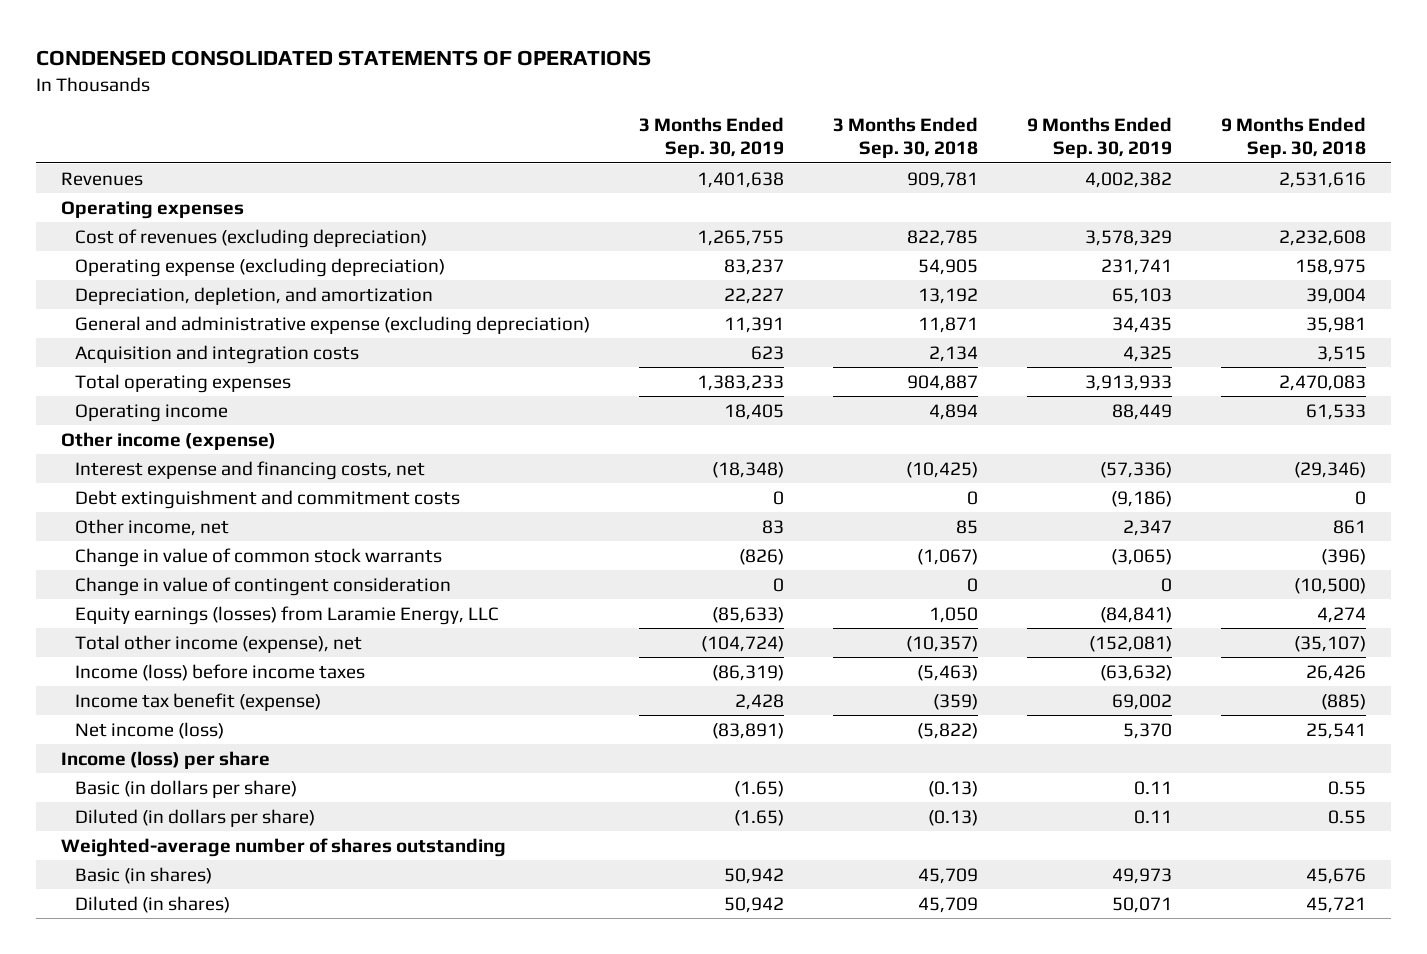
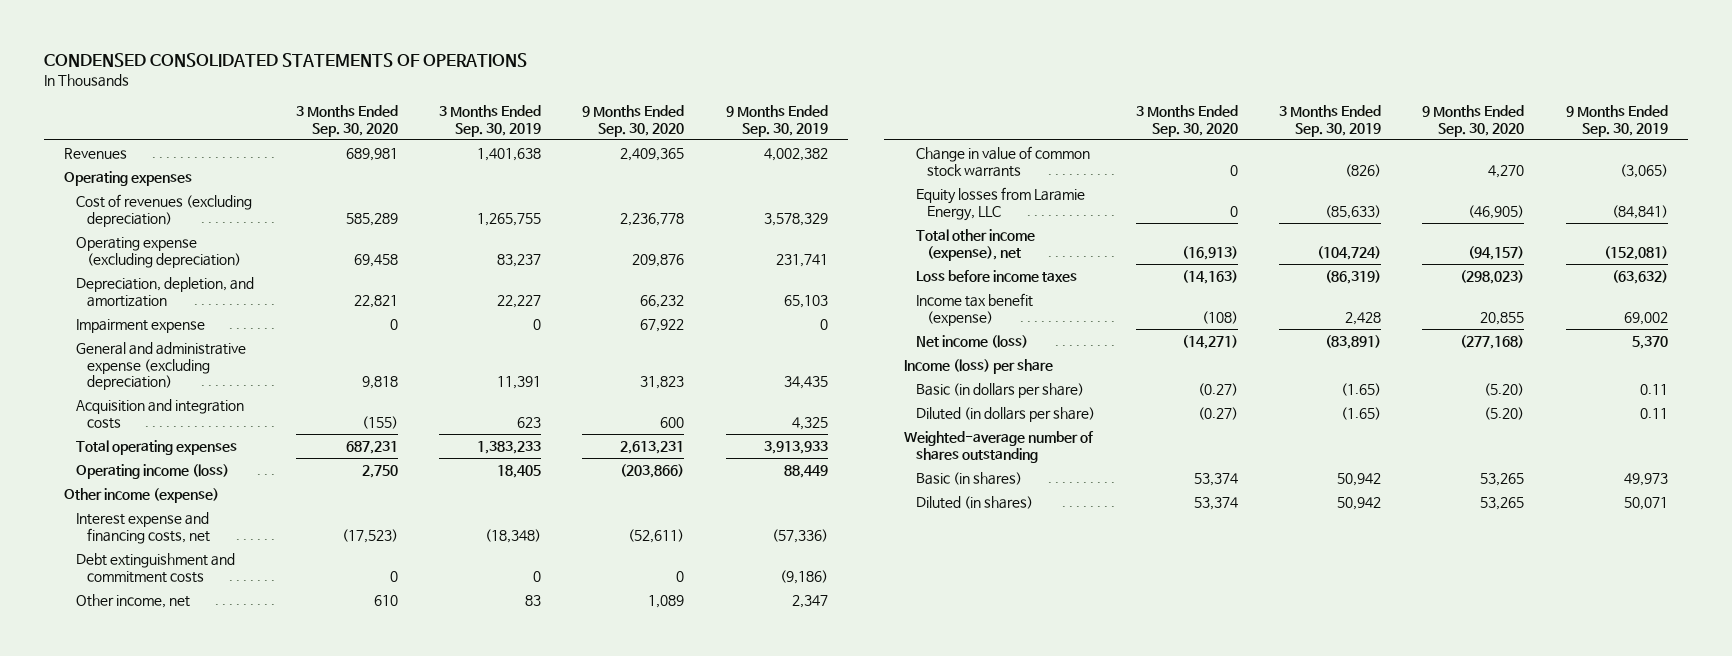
[833,116,979,159] 3 Months Ended Sep. 30, 2018 -> none
[1221,116,1367,159] 9 Months Ended Sep. 30, 2018 -> none
none -> [296,105,399,137] 3 Months Ended Sep. 30, 2020
none -> [582,105,685,137] 9 Months Ended Sep. 30, 2020
none -> [75,319,205,334] Impairment expense
[75,403,229,422] Operating income -> [75,464,229,480] Operating income (loss)
[75,576,452,596] Change in value of contingent consideration -> none
[75,605,500,625] Equity earnings (losses) from Laramie Energy, LLC -> [915,187,1085,221] Equity losses from Laramie Energy, LLC
[75,663,366,681] Income (loss) before income taxes -> [915,270,1077,283] Loss before income taxes

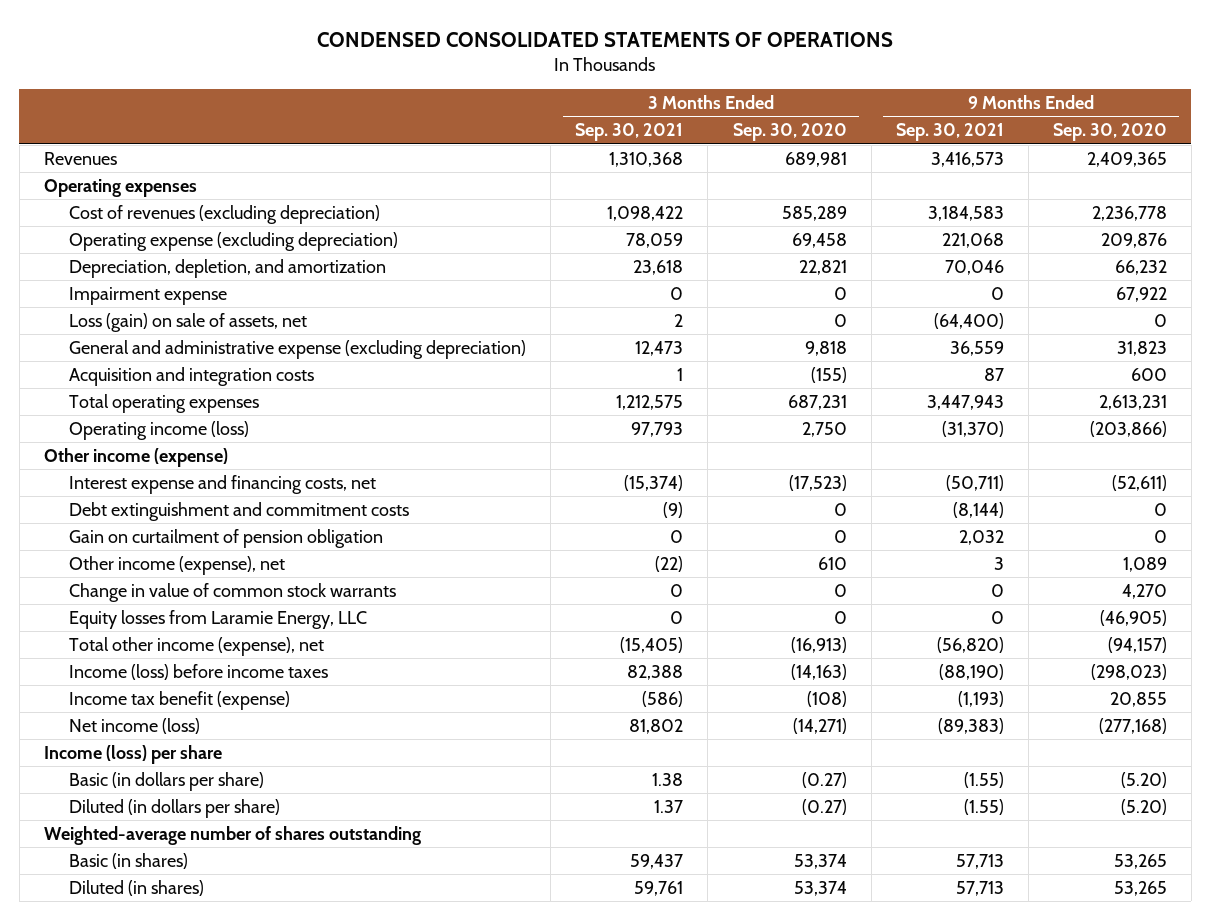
[439,105,542,137] 3 Months Ended Sep. 30, 2019 -> none
[725,105,828,137] 9 Months Ended Sep. 30, 2019 -> none
none -> [575,123,684,142] Sep. 30, 2021
none -> [895,123,1004,142] Sep. 30, 2021
none -> [69,312,308,332] Loss (gain) on sale of assets, net
none -> [69,528,384,548] Gain on curtailment of pension obligation
[75,594,190,609] Other income, net -> [69,555,286,575] Other income (expense), net
[915,270,1077,283] Loss before income taxes -> [69,663,329,680] Income (loss) before income taxes

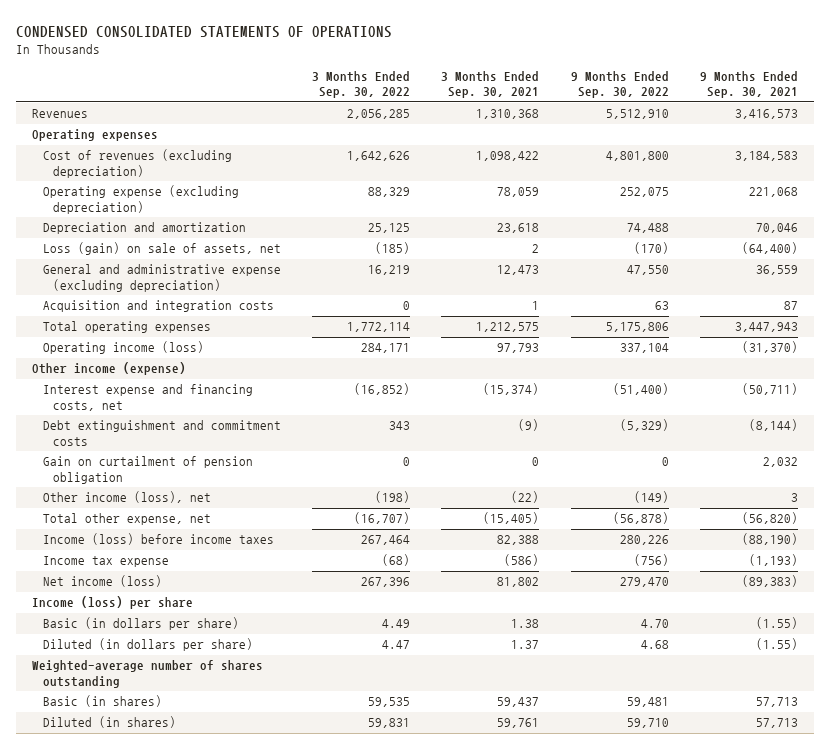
[732,123,847,142] Sep. 30, 2020 -> none
[1052,123,1167,142] Sep. 30, 2020 -> none
none -> [311,70,410,99] 3 Months Ended Sep. 30, 2022
none -> [570,70,669,99] 9 Months Ended Sep. 30, 2022
[69,286,228,305] Impairment expense -> none
[69,258,387,278] Depreciation, depletion, and amortization -> [42,222,246,235] Depreciation and amortization
[69,582,397,602] Change in value of common stock warrants -> none
[69,609,368,629] Equity losses from Laramie Energy, LLC -> none
[69,555,286,575] Other income (expense), net -> [42,491,211,504] Other income (loss), net
[69,636,325,656] Total other income (expense), net -> [42,513,211,526] Total other expense, net
[69,690,291,710] Income tax benefit (expense) -> [42,556,169,568] Income tax expense

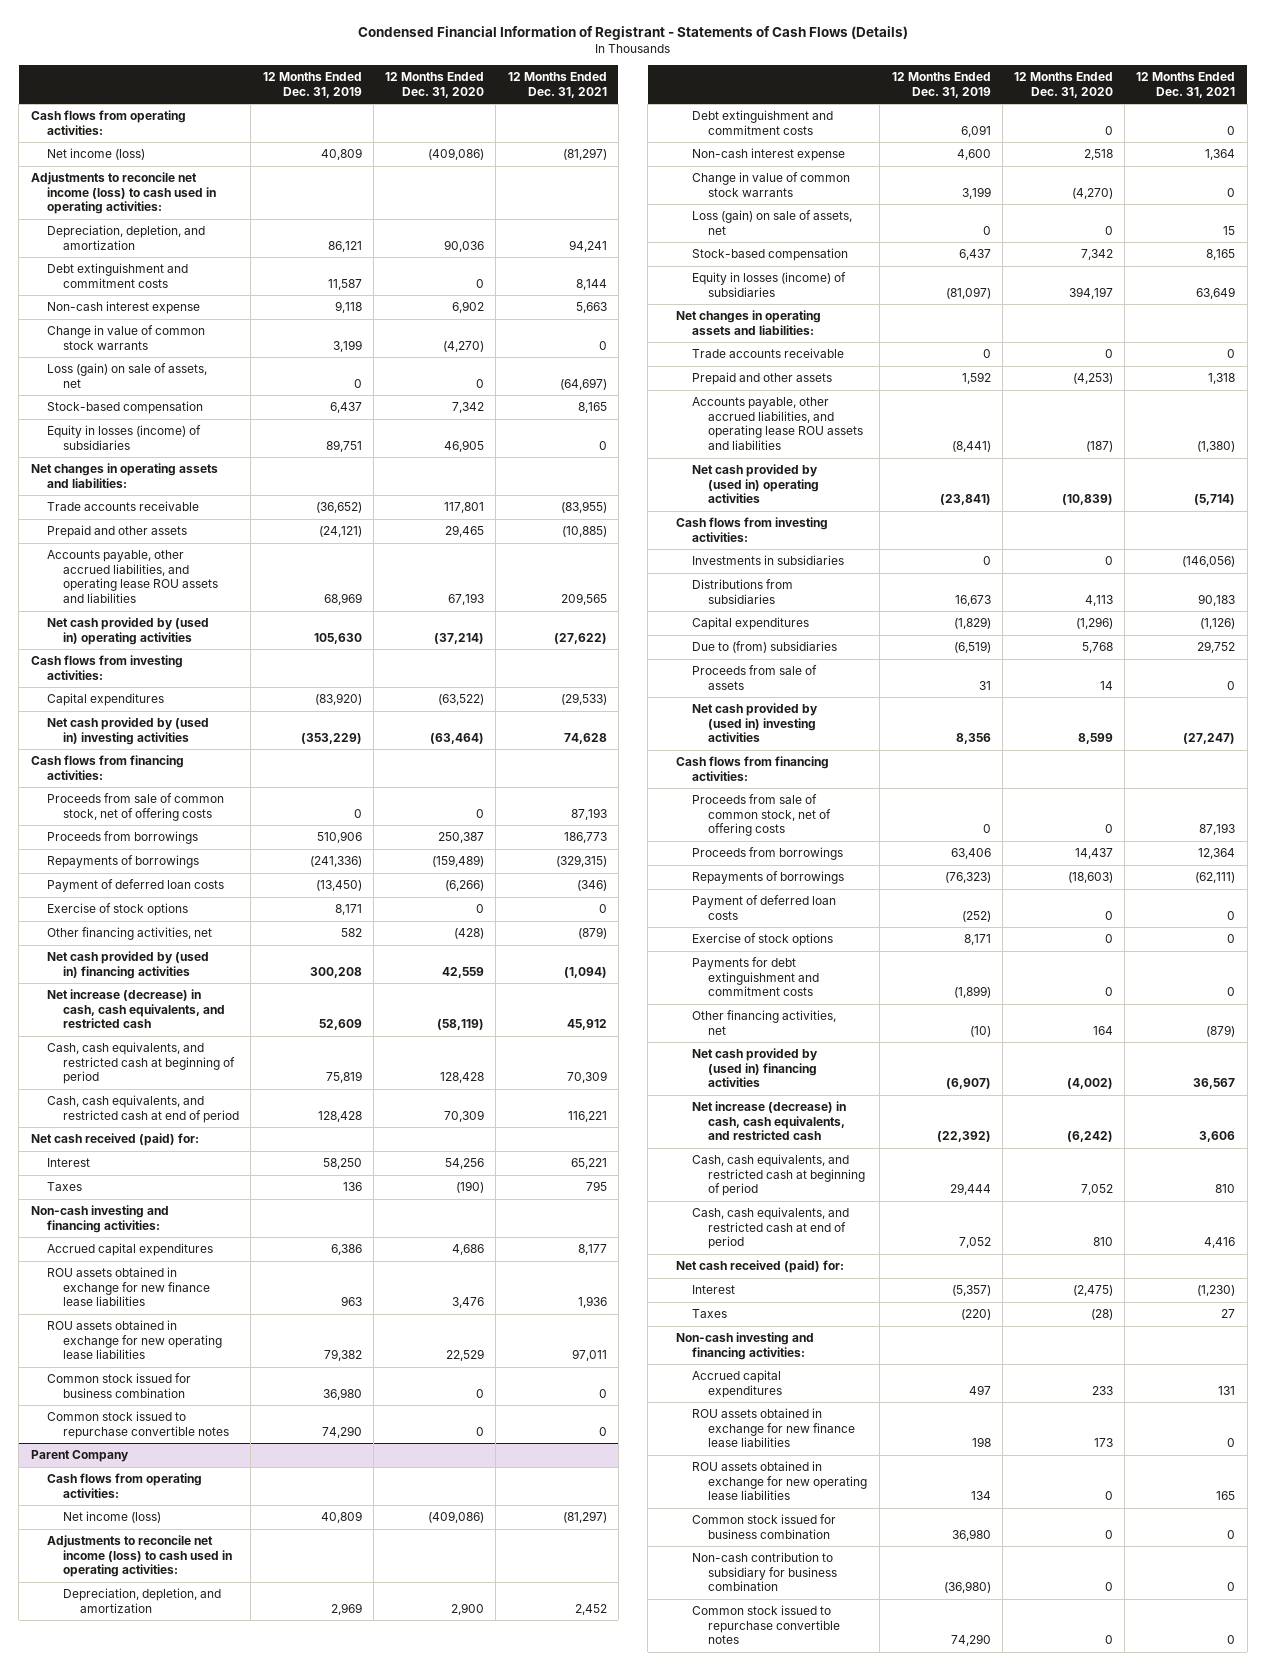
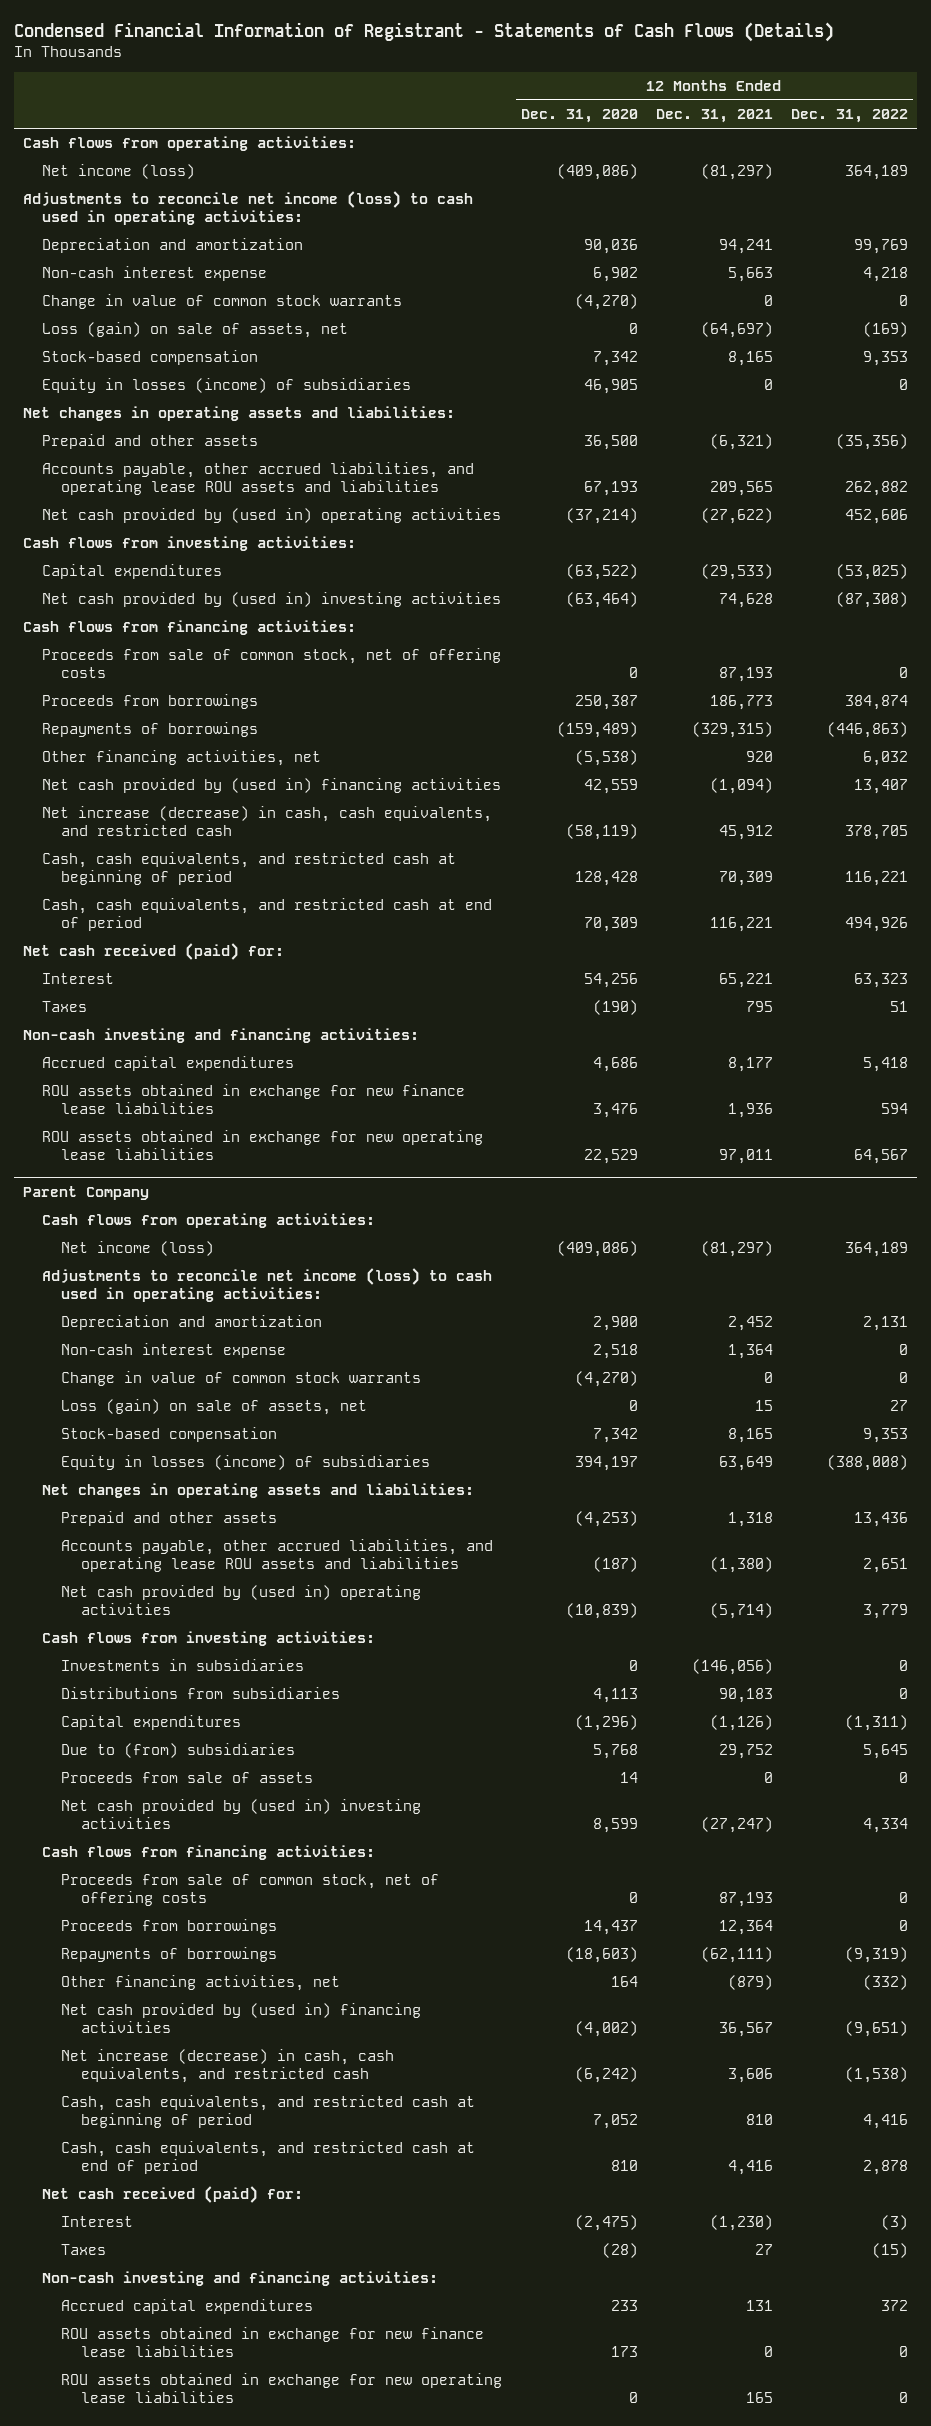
[262,72,362,98] 12 Months Ended Dec. 31, 2019 -> none
none -> [791,109,909,124] Dec. 31, 2022
[46,263,188,288] Debt extinguishment and commitment costs -> none
[46,225,205,250] Depreciation, depletion, and amortization -> [42,238,304,254] Depreciation and amortization
[46,501,199,512] Trade accounts receivable -> none
[445,525,485,538] 29,465 -> [583,435,638,451] 36,500
[561,526,607,538] (10,885) -> [709,434,773,451] (6,321)
[46,879,224,893] Payment of deferred loan costs -> none
[46,903,188,917] Exercise of stock options -> none
[454,928,485,940] (428) -> [574,750,638,767] (5,538)
[577,927,607,940] (879) -> [745,751,773,763] 920
[46,1373,191,1398] Common stock issued for business combination -> none
[46,1411,230,1439] Common stock issued to repurchase convertible notes -> none
[692,110,834,135] Debt extinguishment and commitment costs -> none
[63,1588,222,1613] Depreciation, depletion, and amortization -> [61,1315,323,1331] Depreciation and amortization
[692,348,845,359] Trade accounts receivable -> none
[692,895,837,920] Payment of deferred loan costs -> none
[692,933,834,947] Exercise of stock options -> none
[692,957,820,997] Payments for debt extinguishment and commitment costs -> none
[692,1514,837,1539] Common stock issued for business combination -> none
[692,1552,838,1592] Non-cash contribution to subsidiary for business combination -> none
[692,1605,841,1645] Common stock issued to repurchase convertible notes -> none

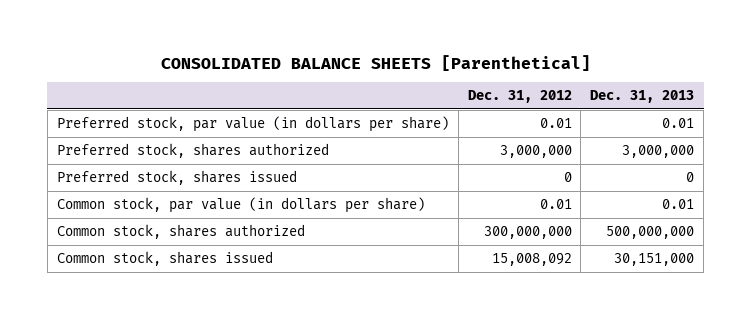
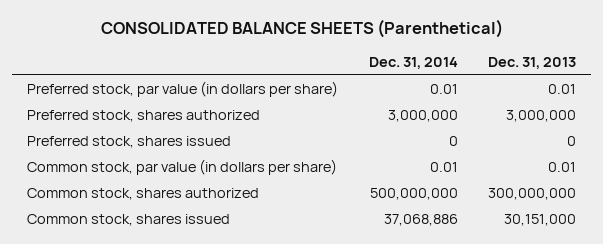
[160,54,591,71] CONSOLIDATED BALANCE SHEETS [Parenthetical] -> [100,19,503,39] CONSOLIDATED BALANCE SHEETS (Parenthetical)
[467,90,572,104] Dec. 31, 2012 -> none
none -> [368,57,458,70] Dec. 31, 2014
[606,226,695,240] 500,000,000 -> [487,188,576,201] 300,000,000

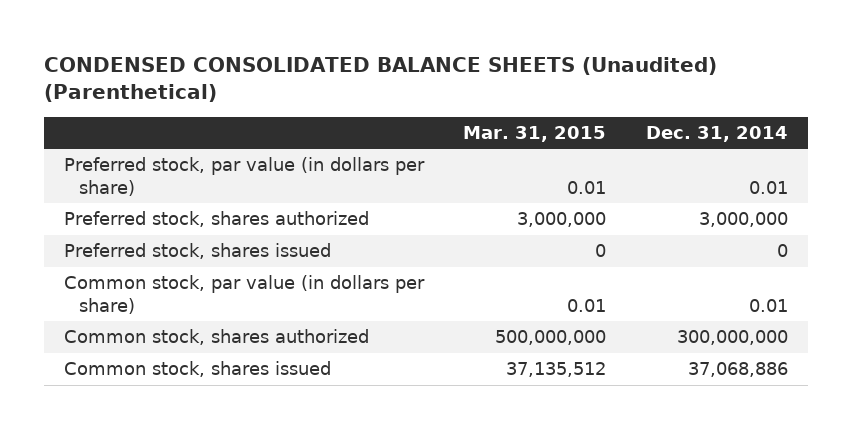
[100,19,503,39] CONSOLIDATED BALANCE SHEETS (Parenthetical) -> [44,56,718,102] CONDENSED CONSOLIDATED BALANCE SHEETS (Unaudited) (Parenthetical)
[487,57,576,70] Dec. 31, 2013 -> none
none -> [463,125,607,142] Mar. 31, 2015
[369,188,458,201] 500,000,000 -> [676,330,788,346] 300,000,000

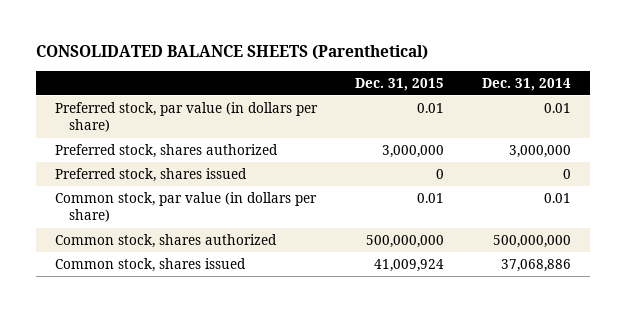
[44,56,718,102] CONDENSED CONSOLIDATED BALANCE SHEETS (Unaudited) (Parenthetical) -> [36,45,429,61] CONSOLIDATED BALANCE SHEETS (Parenthetical)
[463,125,607,142] Mar. 31, 2015 -> none
none -> [355,77,445,91] Dec. 31, 2015
[676,330,788,346] 300,000,000 -> [492,235,571,249] 500,000,000

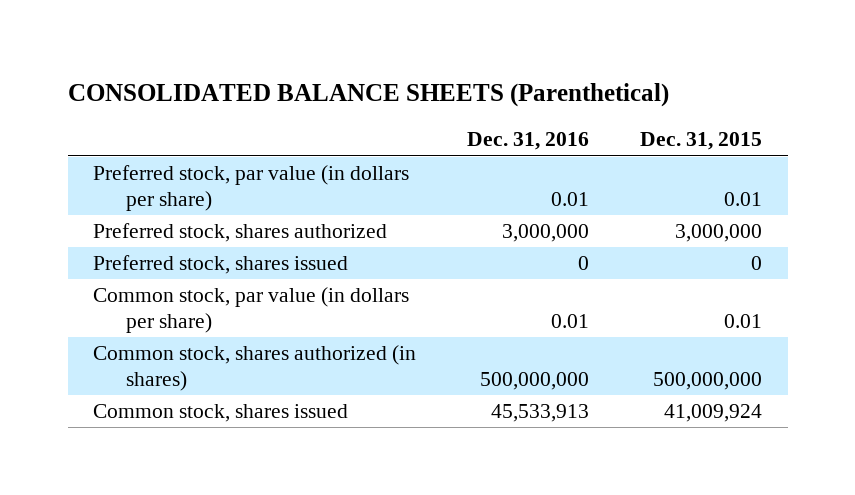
[481,77,571,91] Dec. 31, 2014 -> none
none -> [467,132,590,151] Dec. 31, 2016
[55,234,278,249] Common stock, shares authorized -> [93,345,417,391] Common stock, shares authorized (in shares)

